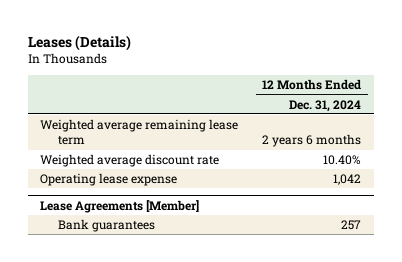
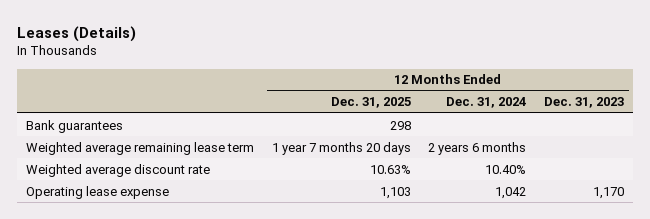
none -> [330,97,411,109] Dec. 31, 2025
none -> [544,97,625,109] Dec. 31, 2023
none -> [25,119,123,133] Bank guarantees
[40,199,200,213] Lease Agreements [Member] -> none
[58,219,156,233] Bank guarantees -> none

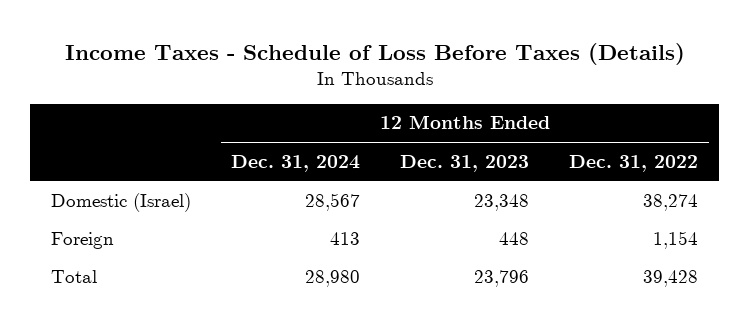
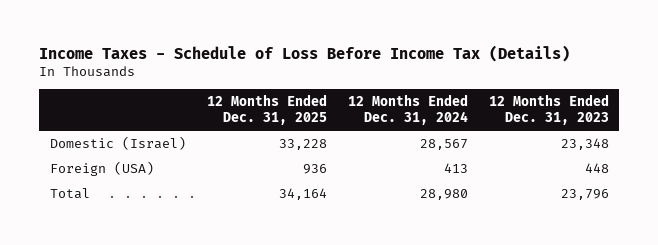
[64,42,685,65] Income Taxes - Schedule of Loss Before Taxes (Details) -> [39,45,571,63] Income Taxes - Schedule of Loss Before Income Tax (Details)
[569,154,699,172] Dec. 31, 2022 -> none
none -> [206,94,327,126] 12 Months Ended Dec. 31, 2025
[50,231,114,249] Foreign -> [49,161,154,177] Foreign (USA)

